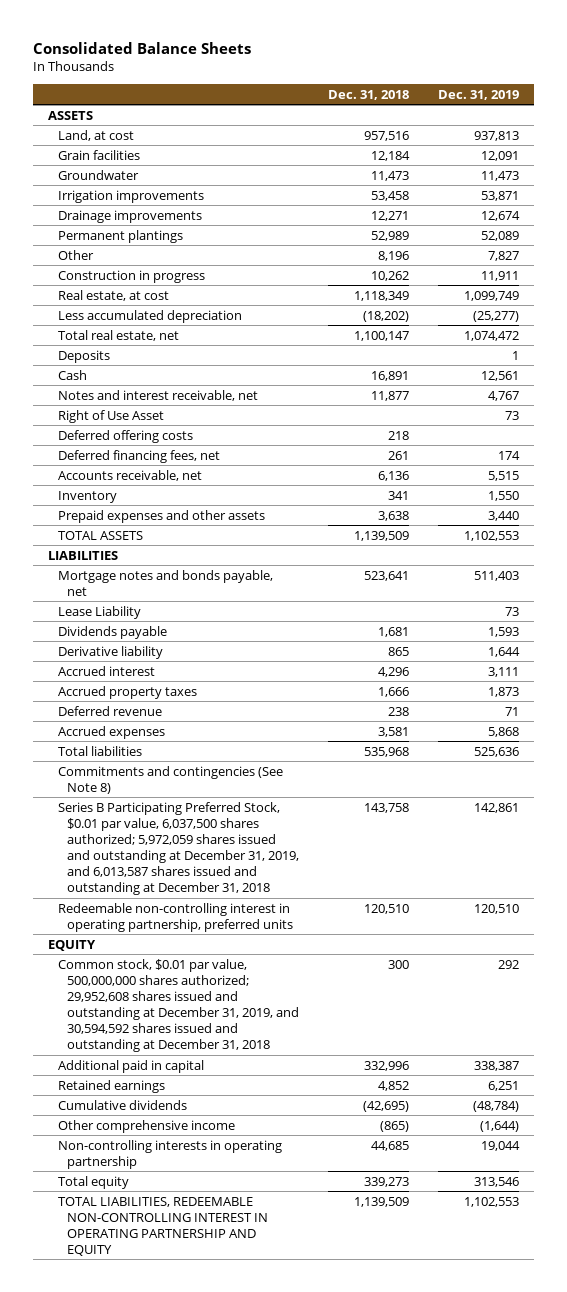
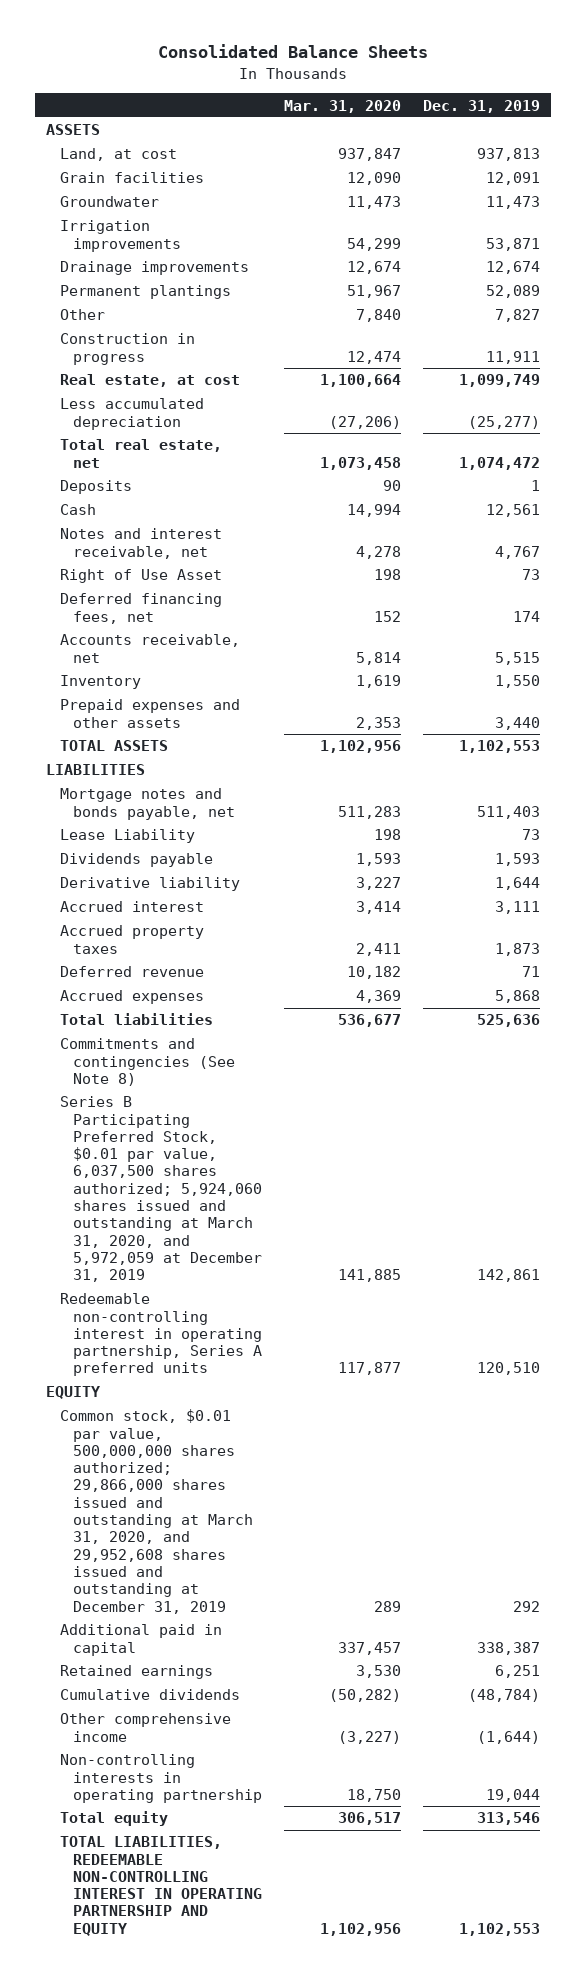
[328,89,410,100] Dec. 31, 2018 -> none
none -> [283,99,401,113] Mar. 31, 2020
[57,429,193,443] Deferred offering costs -> none
[57,801,300,896] Series B Participating Preferred Stock, $0.01 par value, 6,037,500 shares authorized; 5,972,059 shares issued and outstanding at December 31, 2019, and 6,013,587 shares issued and outstanding at December 31, 2018 -> [59,1096,262,1283] Series B Participating Preferred Stock, $0.01 par value, 6,037,500 shares authorized; 5,924,060 shares issued and outstanding at March 31, 2020, and 5,972,059 at December 31, 2019
[57,902,294,932] Redeemable non-controlling interest in operating partnership, preferred units -> [59,1293,262,1377] Redeemable non-controlling interest in operating partnership, Series A preferred units
[57,958,300,1053] Common stock, $0.01 par value, 500,000,000 shares authorized; 29,952,608 shares issued and outstanding at December 31, 2019, and 30,594,592 shares issued and outstanding at December 31, 2018 -> [59,1409,253,1614] Common stock, $0.01 par value, 500,000,000 shares authorized; 29,866,000 shares issued and outstanding at March 31, 2020, and 29,952,608 shares issued and outstanding at December 31, 2019

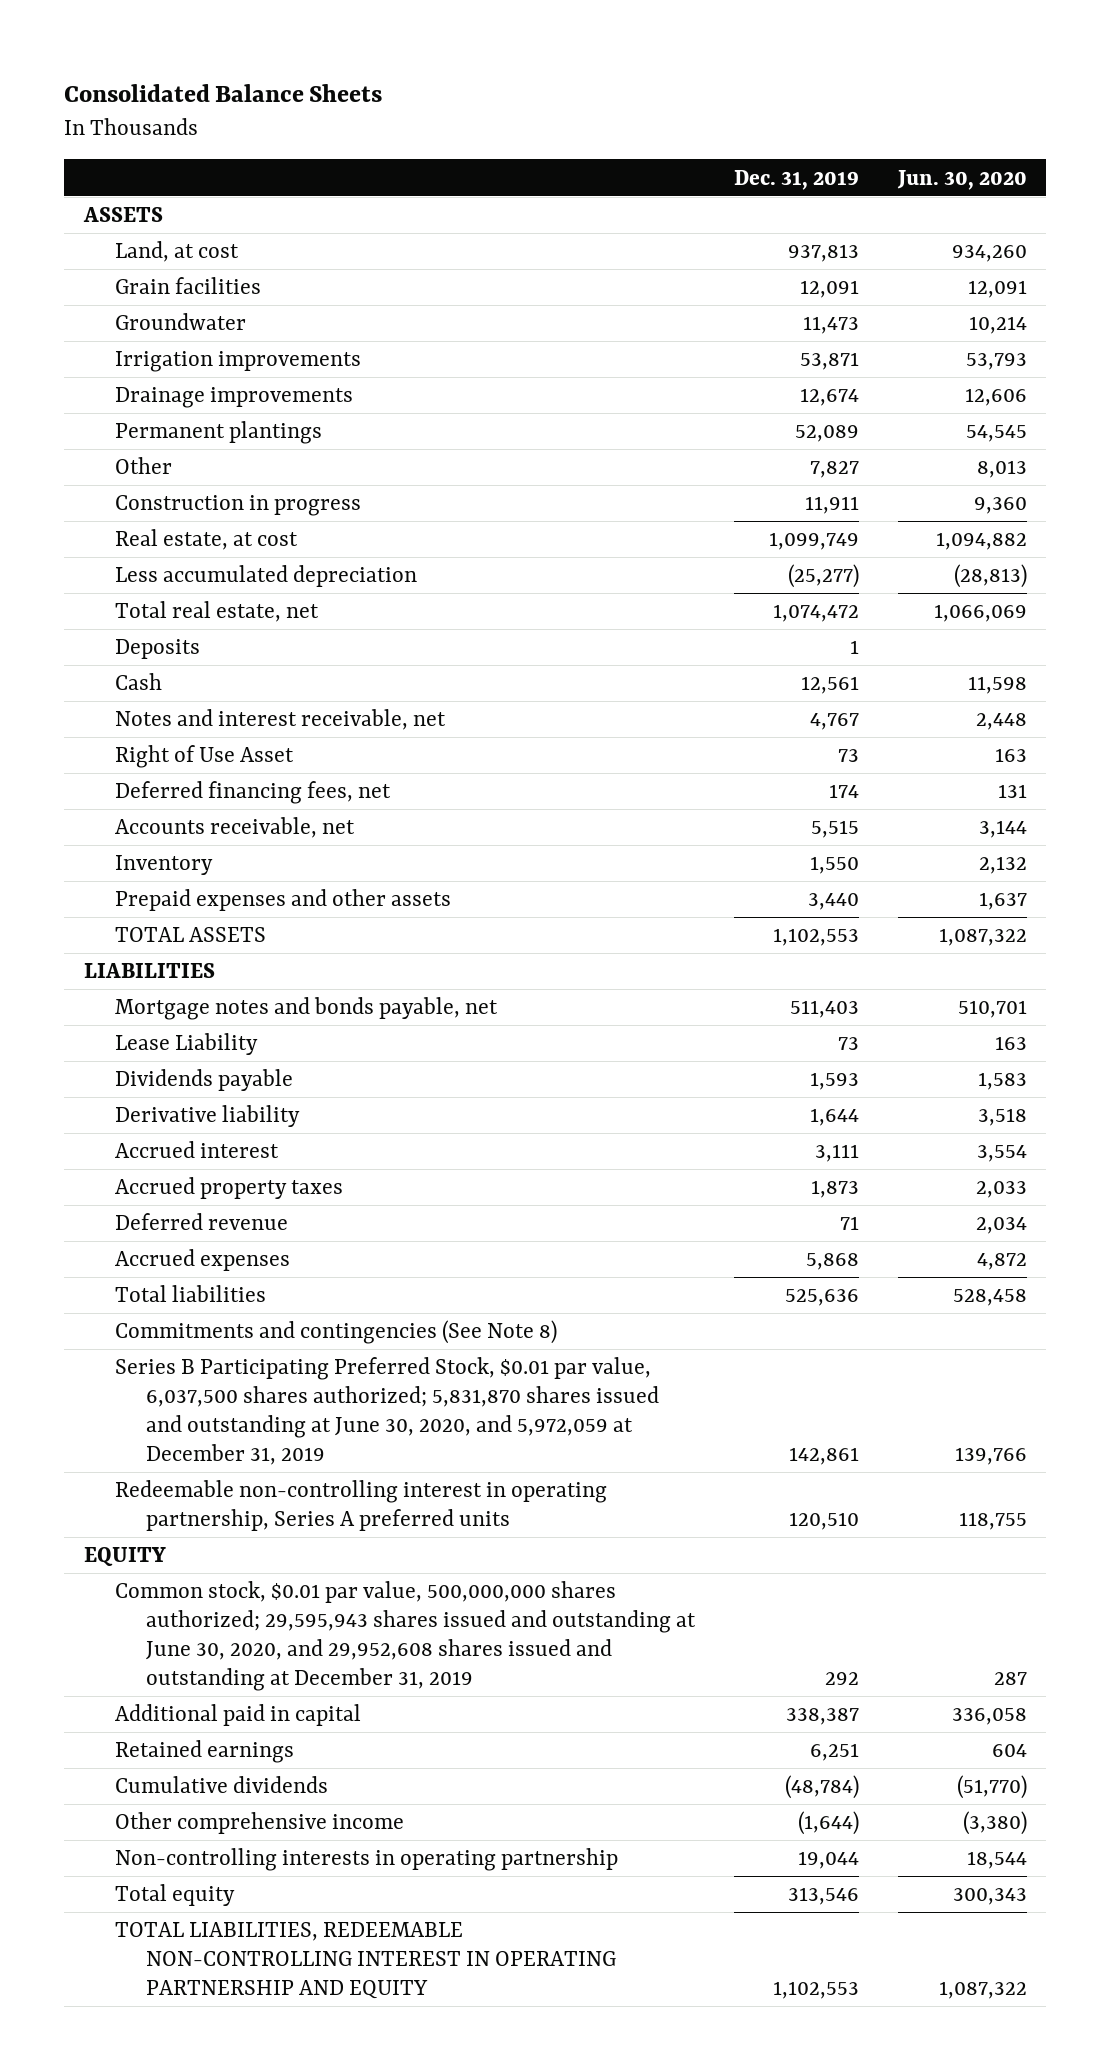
[283,99,401,113] Mar. 31, 2020 -> none
none -> [896,169,1027,190] Jun. 30, 2020
[59,1096,262,1283] Series B Participating Preferred Stock, $0.01 par value, 6,037,500 shares authorized; 5,924,060 shares issued and outstanding at March 31, 2020, and 5,972,059 at December 31, 2019 -> [114,1357,660,1465] Series B Participating Preferred Stock, $0.01 par value, 6,037,500 shares authorized; 5,831,870 shares issued and outstanding at June 30, 2020, and 5,972,059 at December 31, 2019
[59,1409,253,1614] Common stock, $0.01 par value, 500,000,000 shares authorized; 29,866,000 shares issued and outstanding at March 31, 2020, and 29,952,608 shares issued and outstanding at December 31, 2019 -> [114,1581,697,1691] Common stock, $0.01 par value, 500,000,000 shares authorized; 29,595,943 shares issued and outstanding at June 30, 2020, and 29,952,608 shares issued and outstanding at December 31, 2019

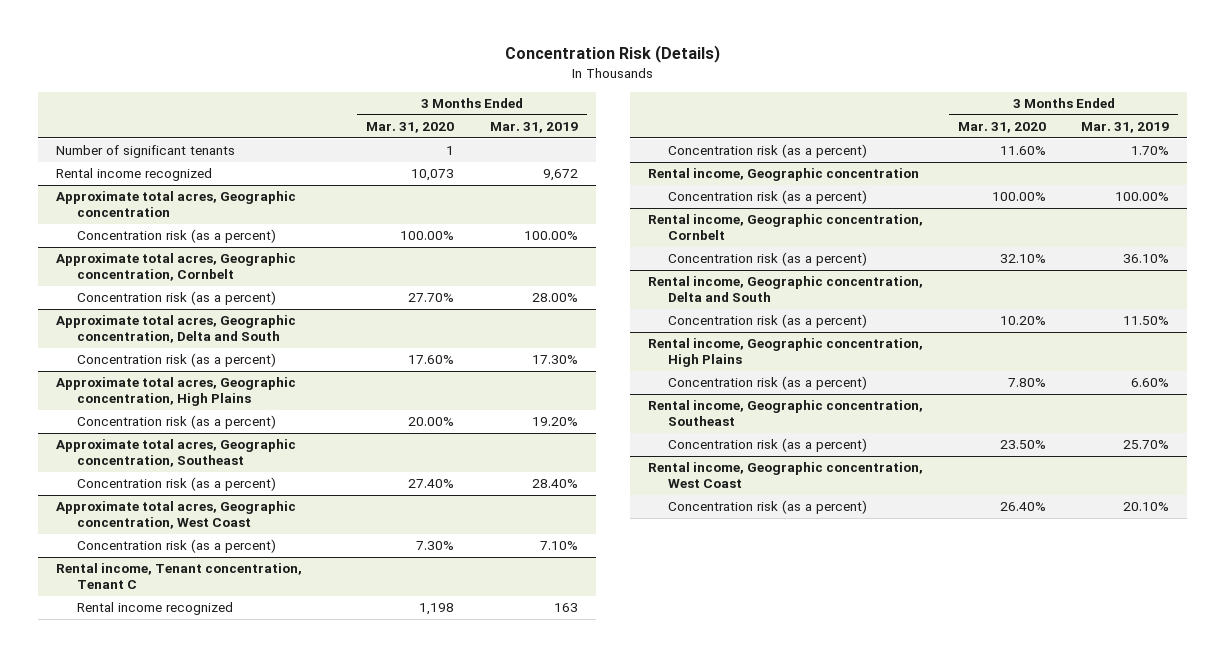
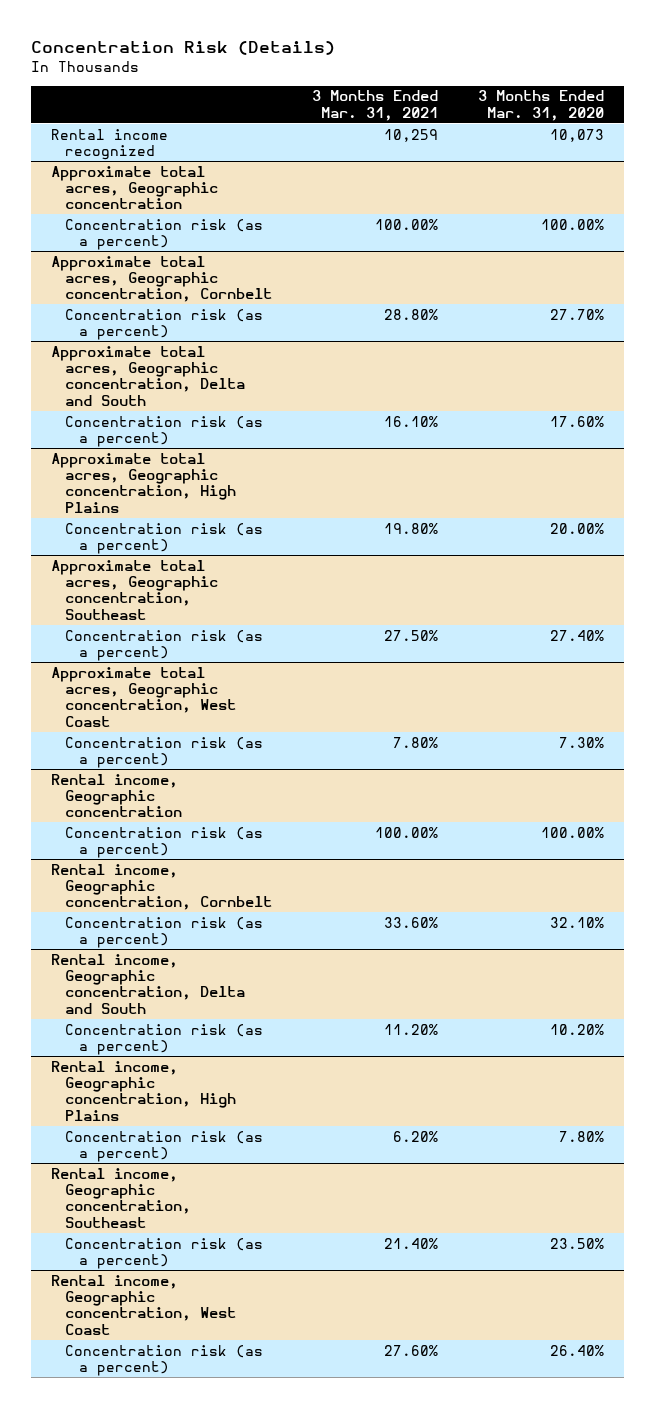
[489,122,578,134] Mar. 31, 2019 -> none
none -> [312,90,439,121] 3 Months Ended Mar. 31, 2021
[55,145,235,159] Number of significant tenants -> none
[55,563,302,590] Rental income, Tenant concentration, Tenant C -> none
[76,602,233,616] Rental income recognized -> none
[668,144,868,159] Concentration risk (as a percent) -> none

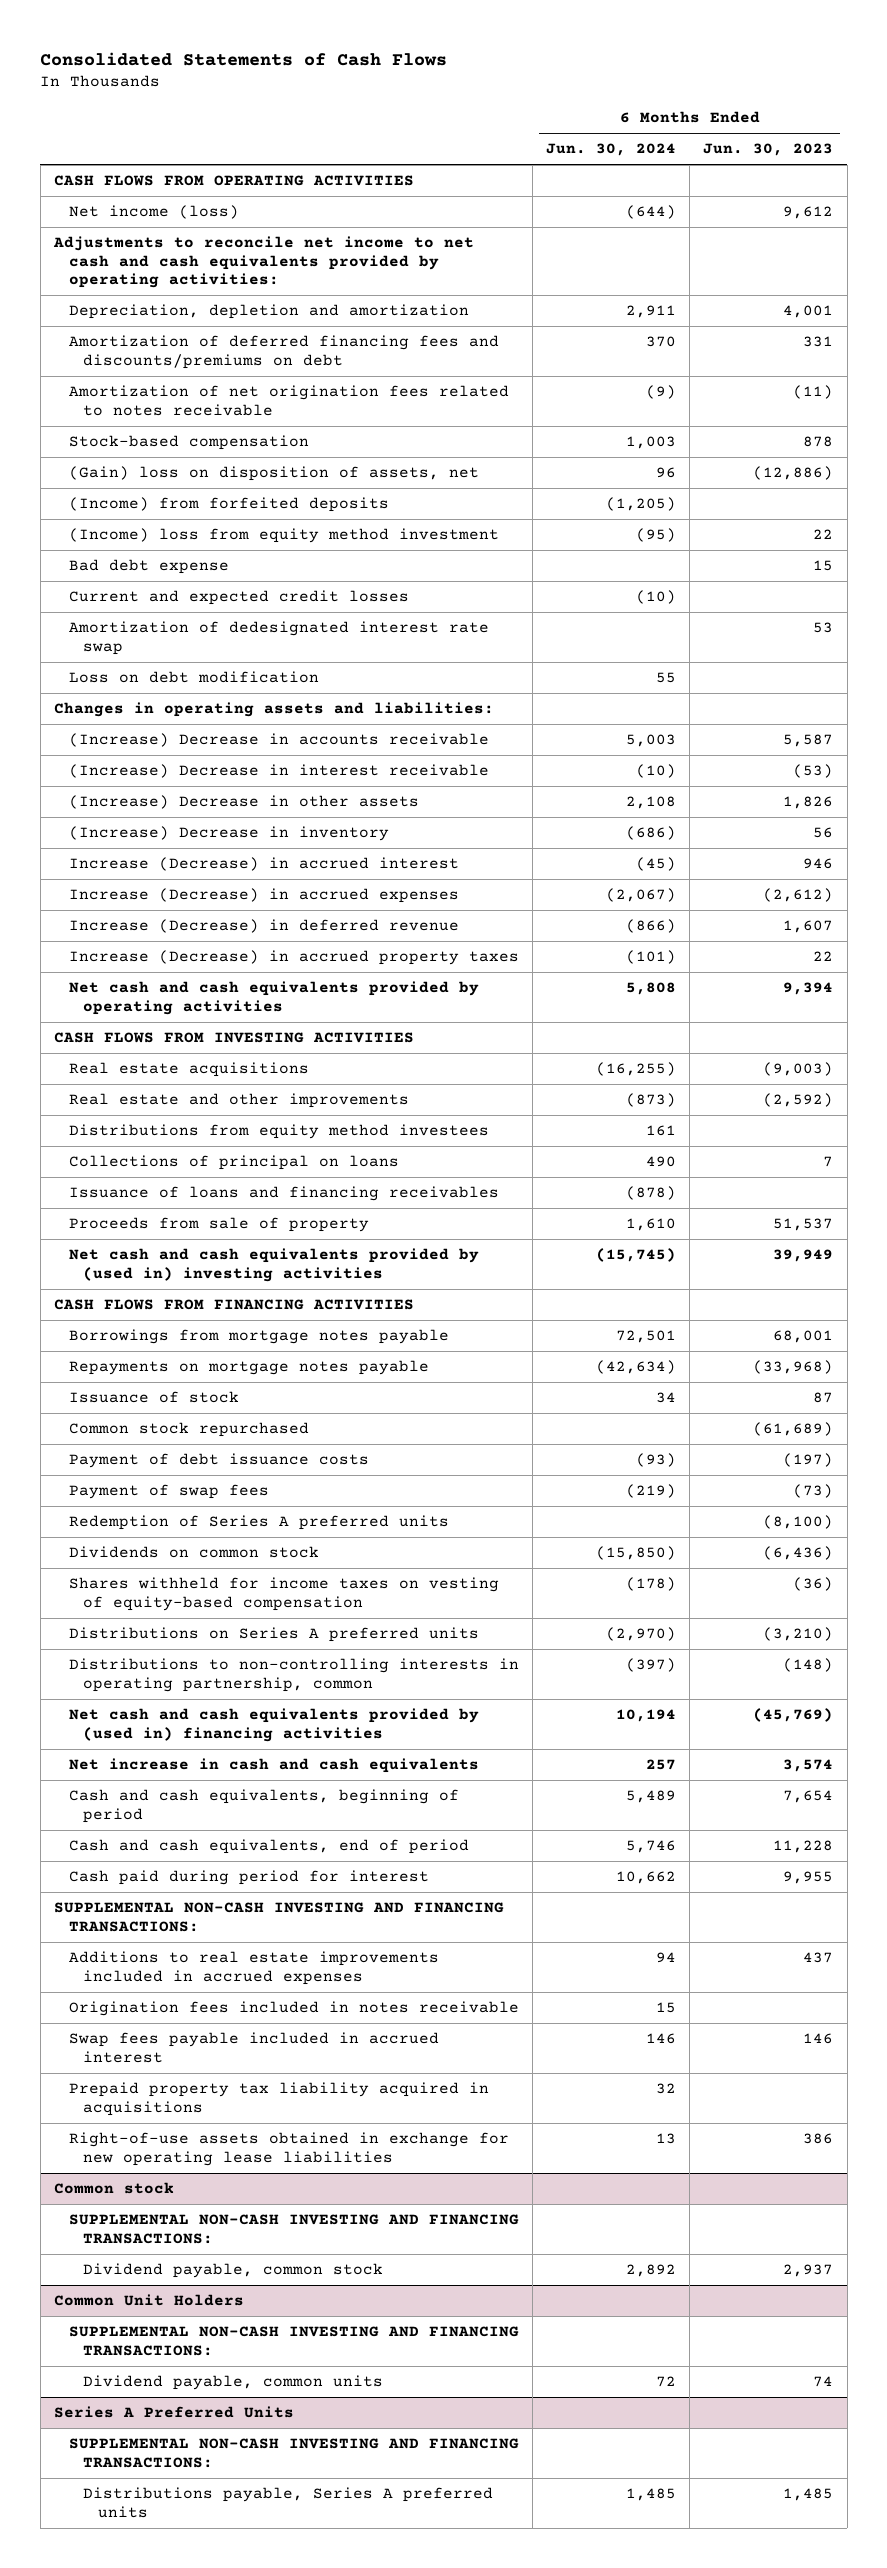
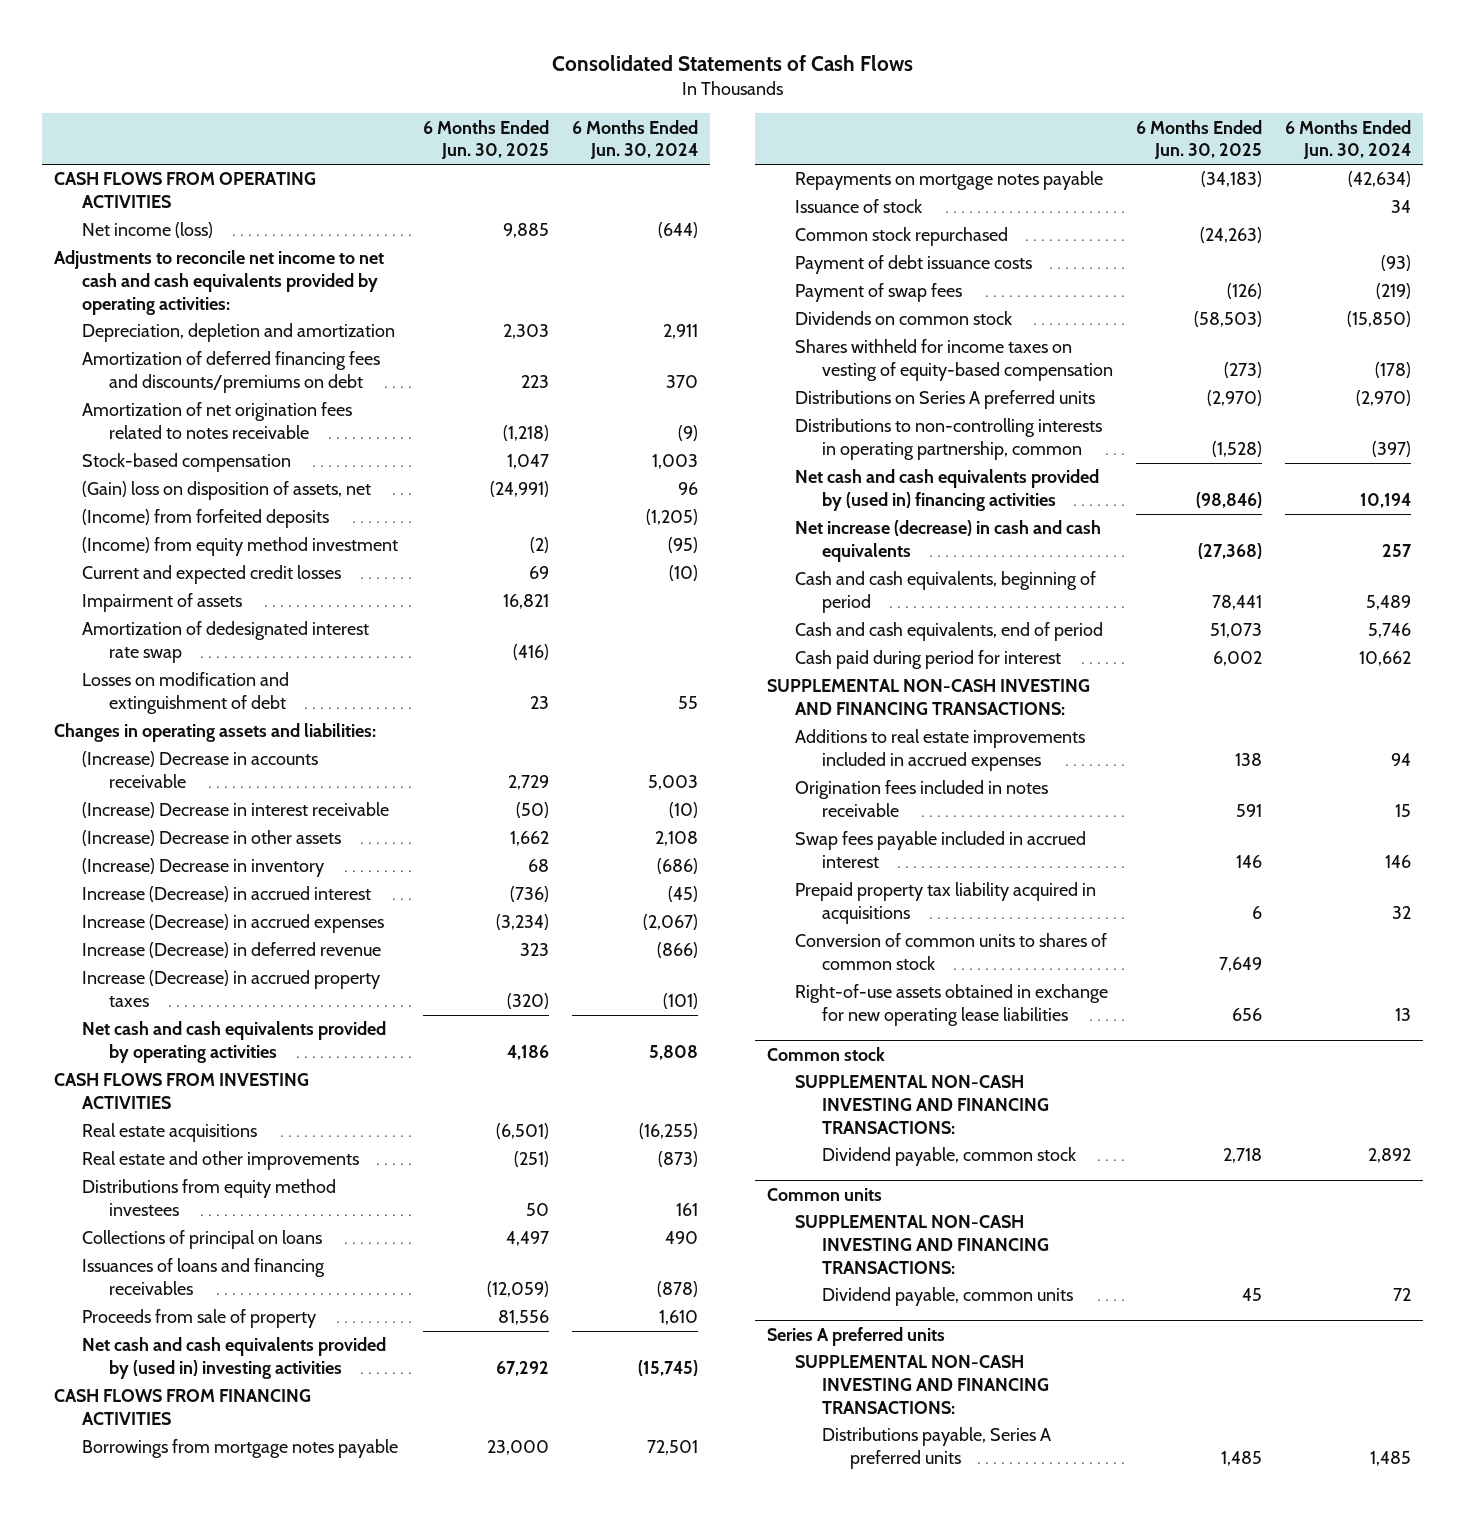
[703,143,834,157] Jun. 30, 2023 -> none
none -> [423,119,550,160] 6 Months Ended Jun. 30, 2025
[68,559,229,575] Bad debt expense -> none
[68,528,499,544] (Income) loss from equity method investment -> [81,537,398,557] (Income) from equity method investment
none -> [81,593,242,613] Impairment of assets
[68,671,319,684] Loss on debt modification -> [81,672,289,715] Losses on modification and extinguishment of debt
[68,1186,499,1202] Issuance of loans and financing receivables -> [81,1258,325,1296] Issuances of loans and financing receivables
[68,1515,449,1531] Redemption of Series A preferred units -> none
[68,1758,479,1774] Net increase in cash and cash equivalents -> [794,520,1101,563] Net increase (decrease) in cash and cash equivalents
none -> [794,933,1107,971] Conversion of common units to shares of common stock
[53,2294,244,2307] Common Unit Holders -> [766,1187,882,1201] Common units
[53,2406,294,2419] Series A Preferred Units -> [766,1326,945,1346] Series A preferred units

